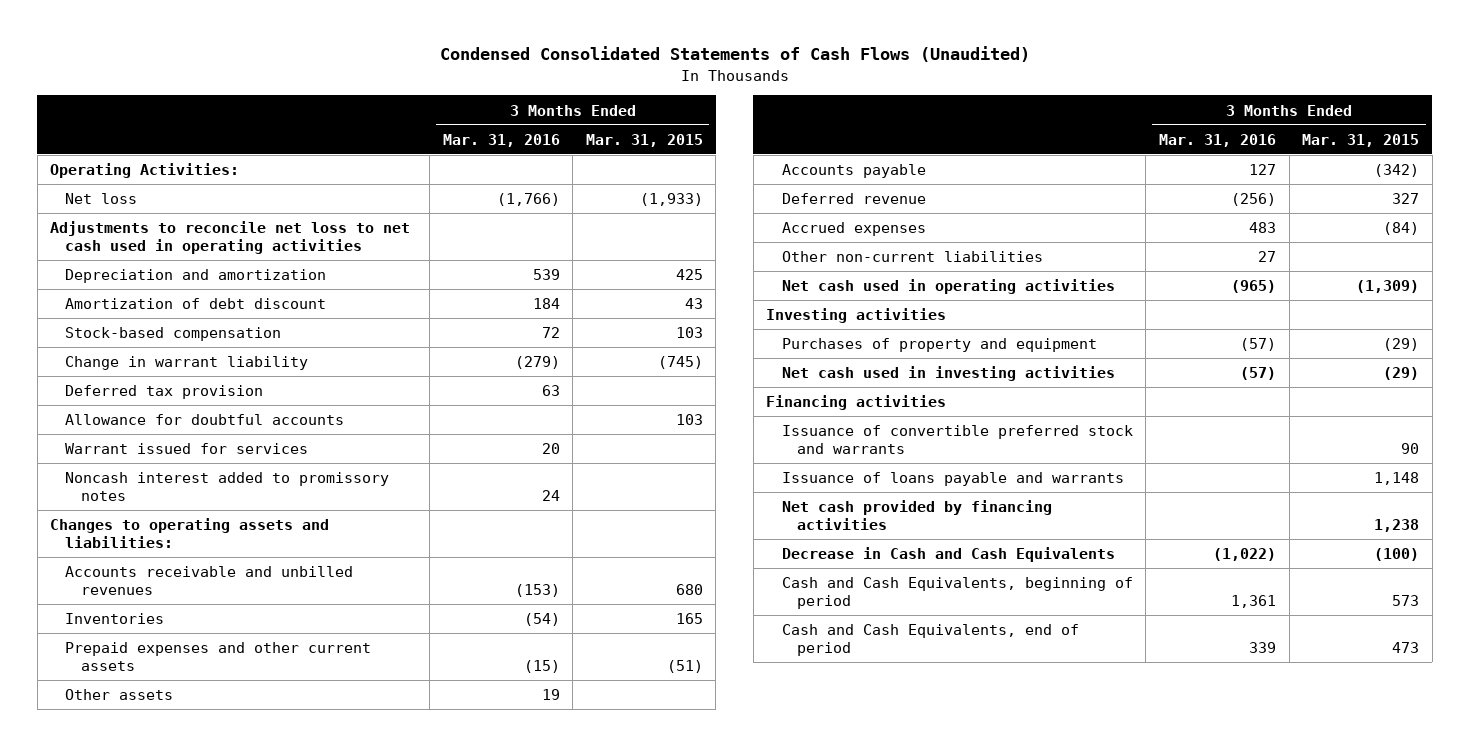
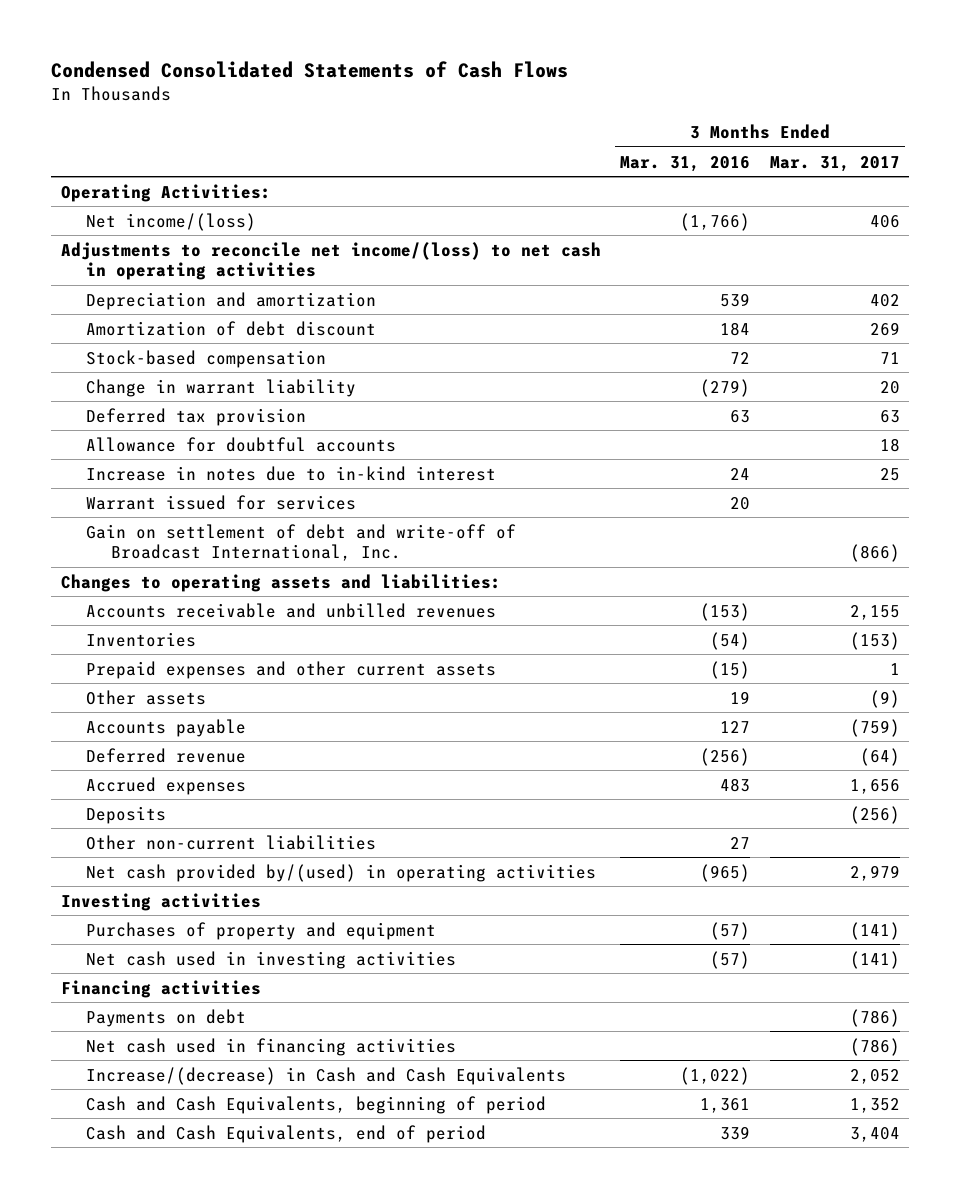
[439,46,1030,63] Condensed Consolidated Statements of Cash Flows (Unaudited) -> [50,61,568,79] Condensed Consolidated Statements of Cash Flows
[585,133,703,147] Mar. 31, 2015 -> none
none -> [769,155,900,172] Mar. 31, 2017
[65,193,138,205] Net loss -> [85,212,256,231] Net income/(loss)
[50,221,411,254] Adjustments to reconcile net loss to net cash used in operating activities -> [60,241,601,280] Adjustments to reconcile net income/(loss) to net cash in operating activities
none -> [85,465,496,481] Increase in notes due to in-kind interest
[65,472,390,501] Noncash interest added to promissory notes -> none
none -> [85,523,516,561] Gain on settlement of debt and write-off of Broadcast International, Inc.
none -> [85,805,166,824] Deposits
[781,279,1115,295] Net cash used in operating activities -> [85,863,596,882] Net cash provided by/(used) in operating activities
[781,425,1133,454] Issuance of convertible preferred stock and warrants -> none
[781,472,1124,487] Issuance of loans payable and warrants -> none
none -> [85,1008,246,1027] Payments on debt
[781,500,1052,530] Net cash provided by financing activities -> [85,1037,456,1056] Net cash used in financing activities
[781,547,1115,563] Decrease in Cash and Cash Equivalents -> [85,1066,566,1085] Increase/(decrease) in Cash and Cash Equivalents

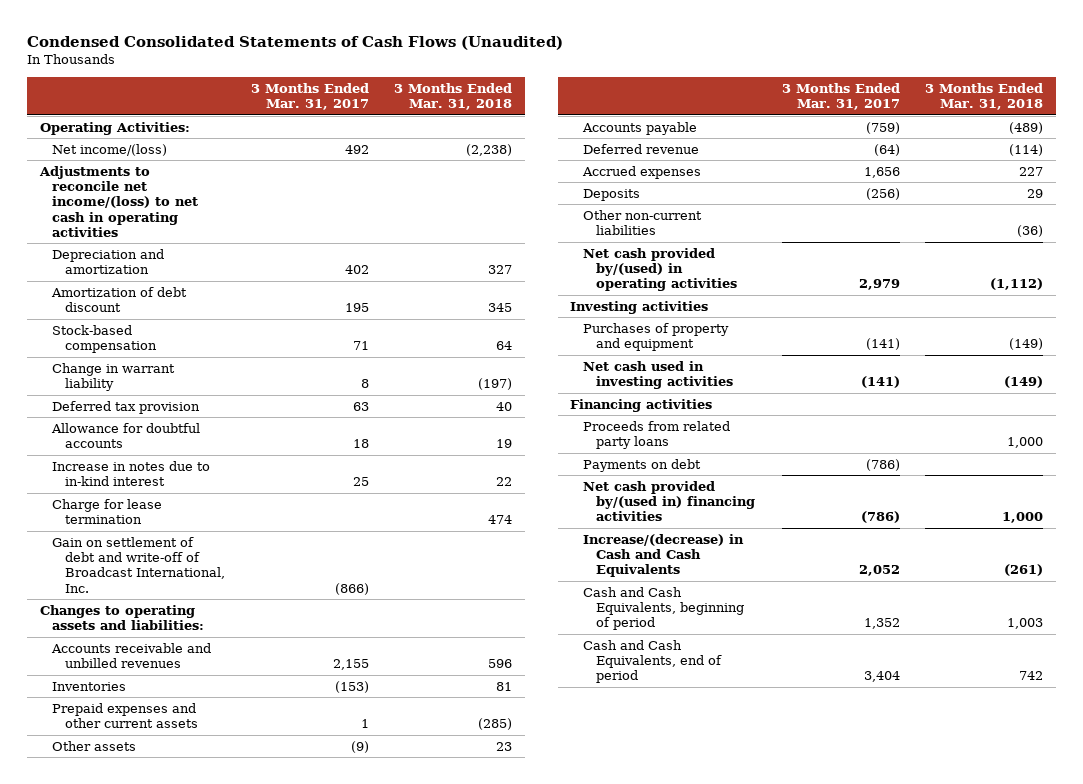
[50,61,568,79] Condensed Consolidated Statements of Cash Flows -> [26,35,563,50] Condensed Consolidated Statements of Cash Flows (Unaudited)
[620,155,751,172] Mar. 31, 2016 -> none
none -> [394,83,513,111] 3 Months Ended Mar. 31, 2018
[869,214,900,228] 406 -> [344,144,369,154] 492
[869,321,900,336] 269 -> [344,303,369,313] 195
[879,380,900,394] 20 -> [360,379,369,389] 8
[85,494,356,510] Warrant issued for services -> none
none -> [52,498,163,525] Charge for lease termination
none -> [583,420,731,450] Proceeds from related party loans
[85,1037,456,1056] Net cash used in financing activities -> [583,480,755,522] Net cash provided by/(used in) financing activities

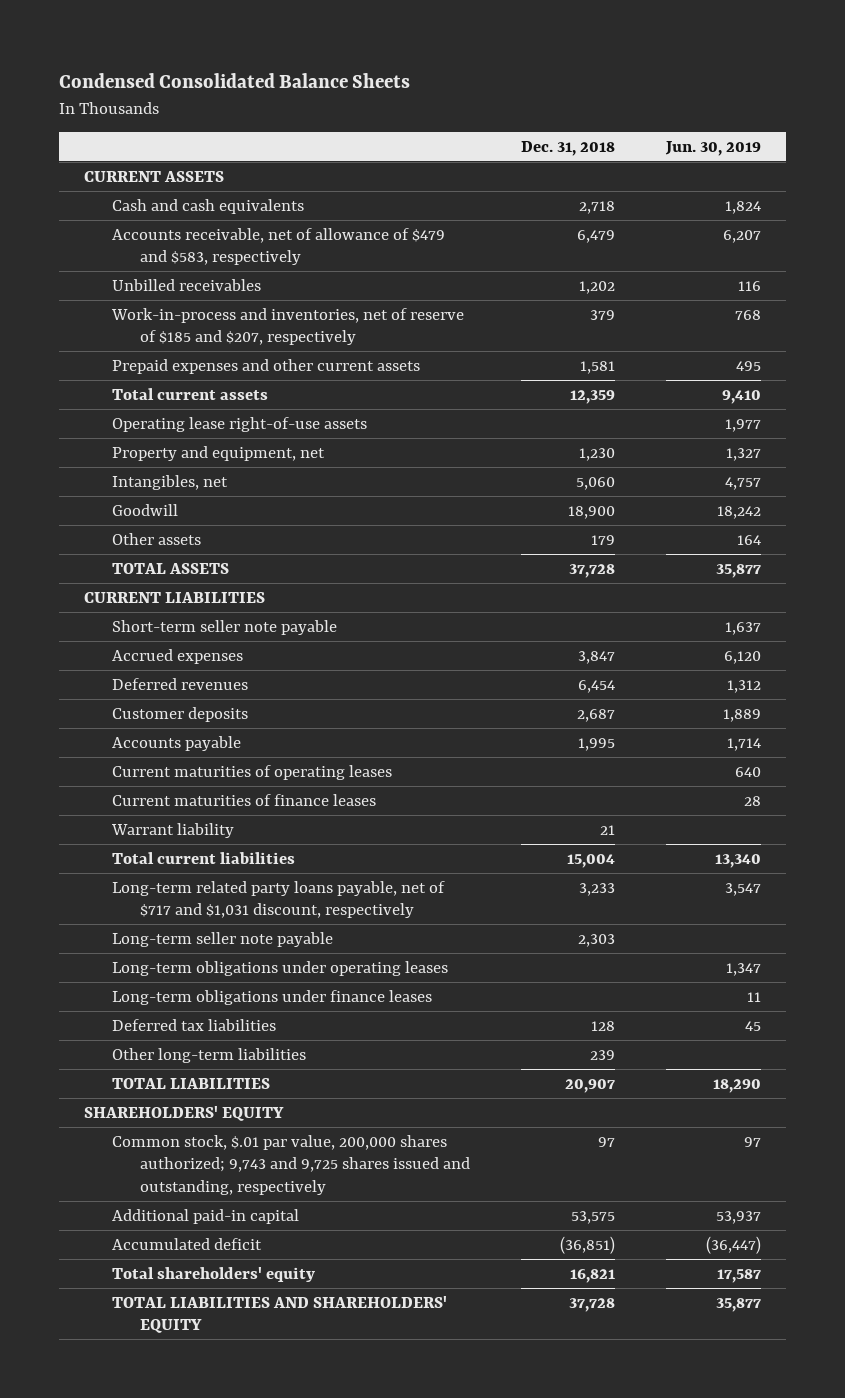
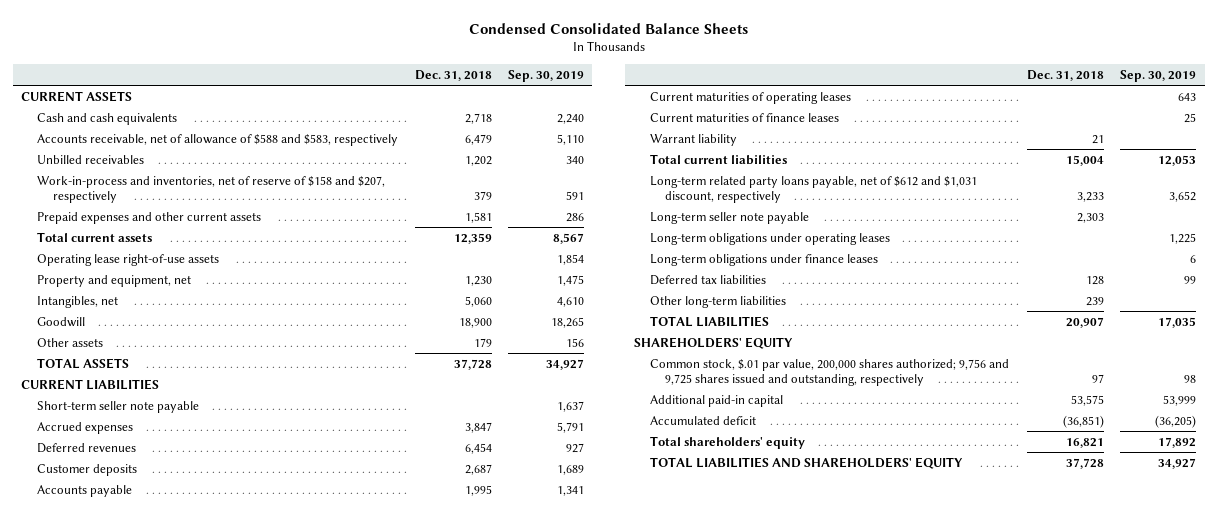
[664,141,761,157] Jun. 30, 2019 -> none
none -> [508,70,585,83] Sep. 30, 2019
[112,227,446,266] Accounts receivable, net of allowance of $479 and $583, respectively -> [37,133,399,146] Accounts receivable, net of allowance of $588 and $583, respectively
[111,307,465,346] Work-in-process and inventories, net of reserve of $185 and $207, respectively -> [37,175,386,204] Work-in-process and inventories, net of reserve of $158 and $207, respectively
[112,880,446,919] Long-term related party loans payable, net of $717 and $1,031 discount, respectively -> [649,175,977,204] Long-term related party loans payable, net of $612 and $1,031 discount, respectively
[112,1134,471,1195] Common stock, $.01 par value, 200,000 shares authorized; 9,743 and 9,725 shares issued and outstanding, respectively -> [649,358,1009,387] Common stock, $.01 par value, 200,000 shares authorized; 9,756 and 9,725 shares issued and outstanding, respectively

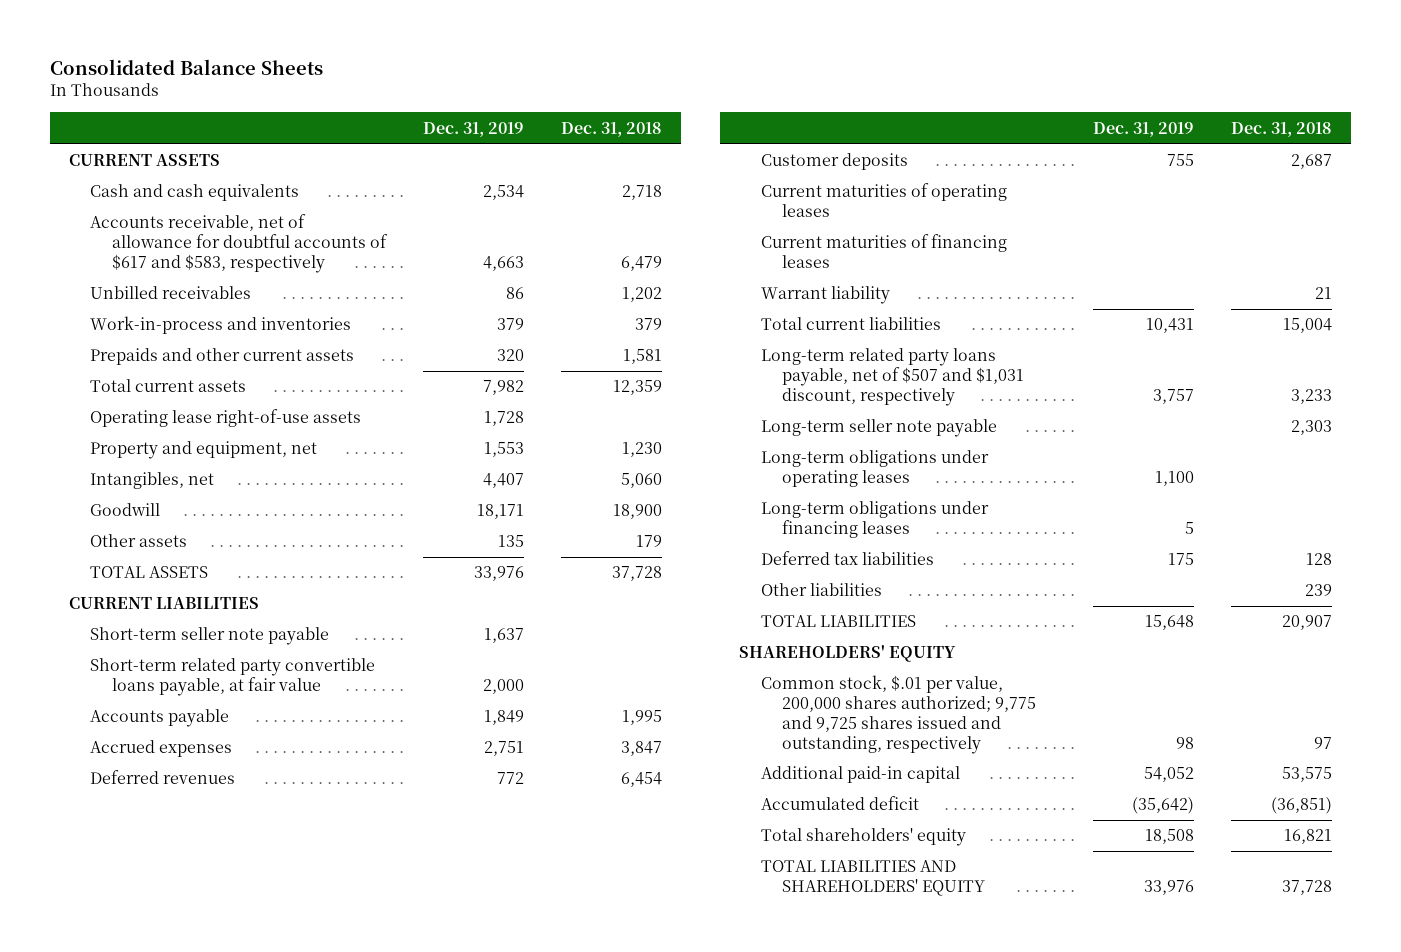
[468,22,748,34] Condensed Consolidated Balance Sheets -> [50,58,324,75] Consolidated Balance Sheets
[508,70,585,83] Sep. 30, 2019 -> none
none -> [422,121,524,137] Dec. 31, 2019
[37,133,399,146] Accounts receivable, net of allowance of $588 and $583, respectively -> [90,214,388,273] Accounts receivable, net of allowance for doubtful accounts of $617 and $583, respectively
[37,175,386,204] Work-in-process and inventories, net of reserve of $158 and $207, respectively -> [90,316,352,335] Work-in-process and inventories
[37,211,262,224] Prepaid expenses and other current assets -> [90,348,355,366] Prepaids and other current assets
none -> [90,658,376,697] Short-term related party convertible loans payable, at fair value
[37,484,133,497] Accounts payable -> [90,709,230,728] Accounts payable
[649,112,839,122] Current maturities of finance leases -> [760,234,1007,269] Current maturities of financing leases
[649,175,977,204] Long-term related party loans payable, net of $612 and $1,031 discount, respectively -> [760,348,1025,406] Long-term related party loans payable, net of $507 and $1,031 discount, respectively
[649,253,878,266] Long-term obligations under finance leases -> [760,501,989,539] Long-term obligations under financing leases
[649,295,786,308] Other long-term liabilities -> [760,583,882,597] Other liabilities
[649,358,1009,387] Common stock, $.01 par value, 200,000 shares authorized; 9,756 and 9,725 shares issued and outstanding, respectively -> [760,675,1037,754] Common stock, $.01 per value, 200,000 shares authorized; 9,775 and 9,725 shares issued and outstanding, respectively

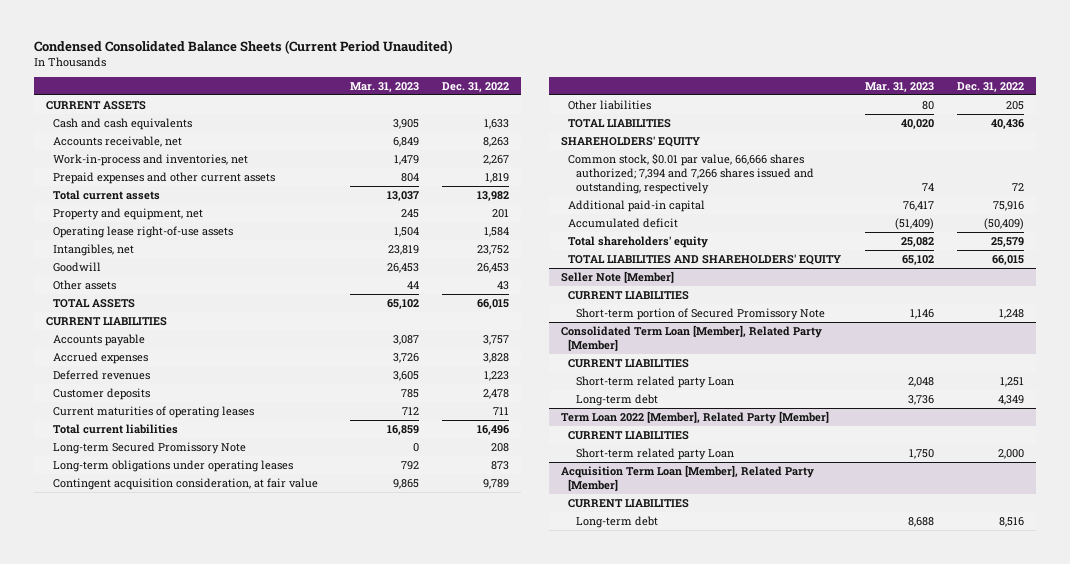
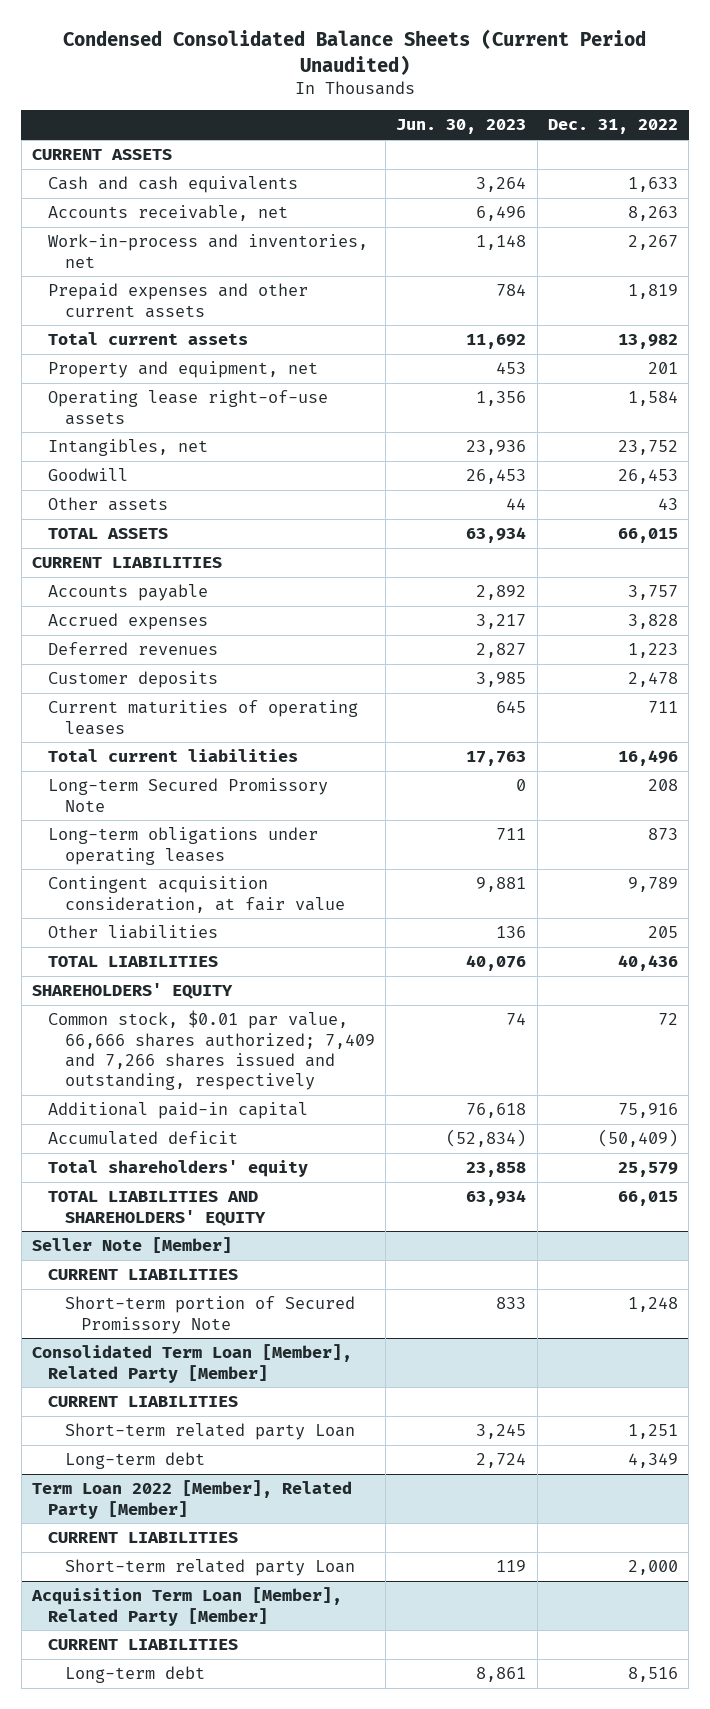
[349,82,419,93] Mar. 31, 2023 -> none
none -> [396,119,527,135] Jun. 30, 2023
[568,152,815,194] Common stock, $0.01 par value, 66,666 shares authorized; 7,394 and 7,266 shares issued and outstanding, respectively -> [48,1010,375,1091] Common stock, $0.01 par value, 66,666 shares authorized; 7,409 and 7,266 shares issued and outstanding, respectively

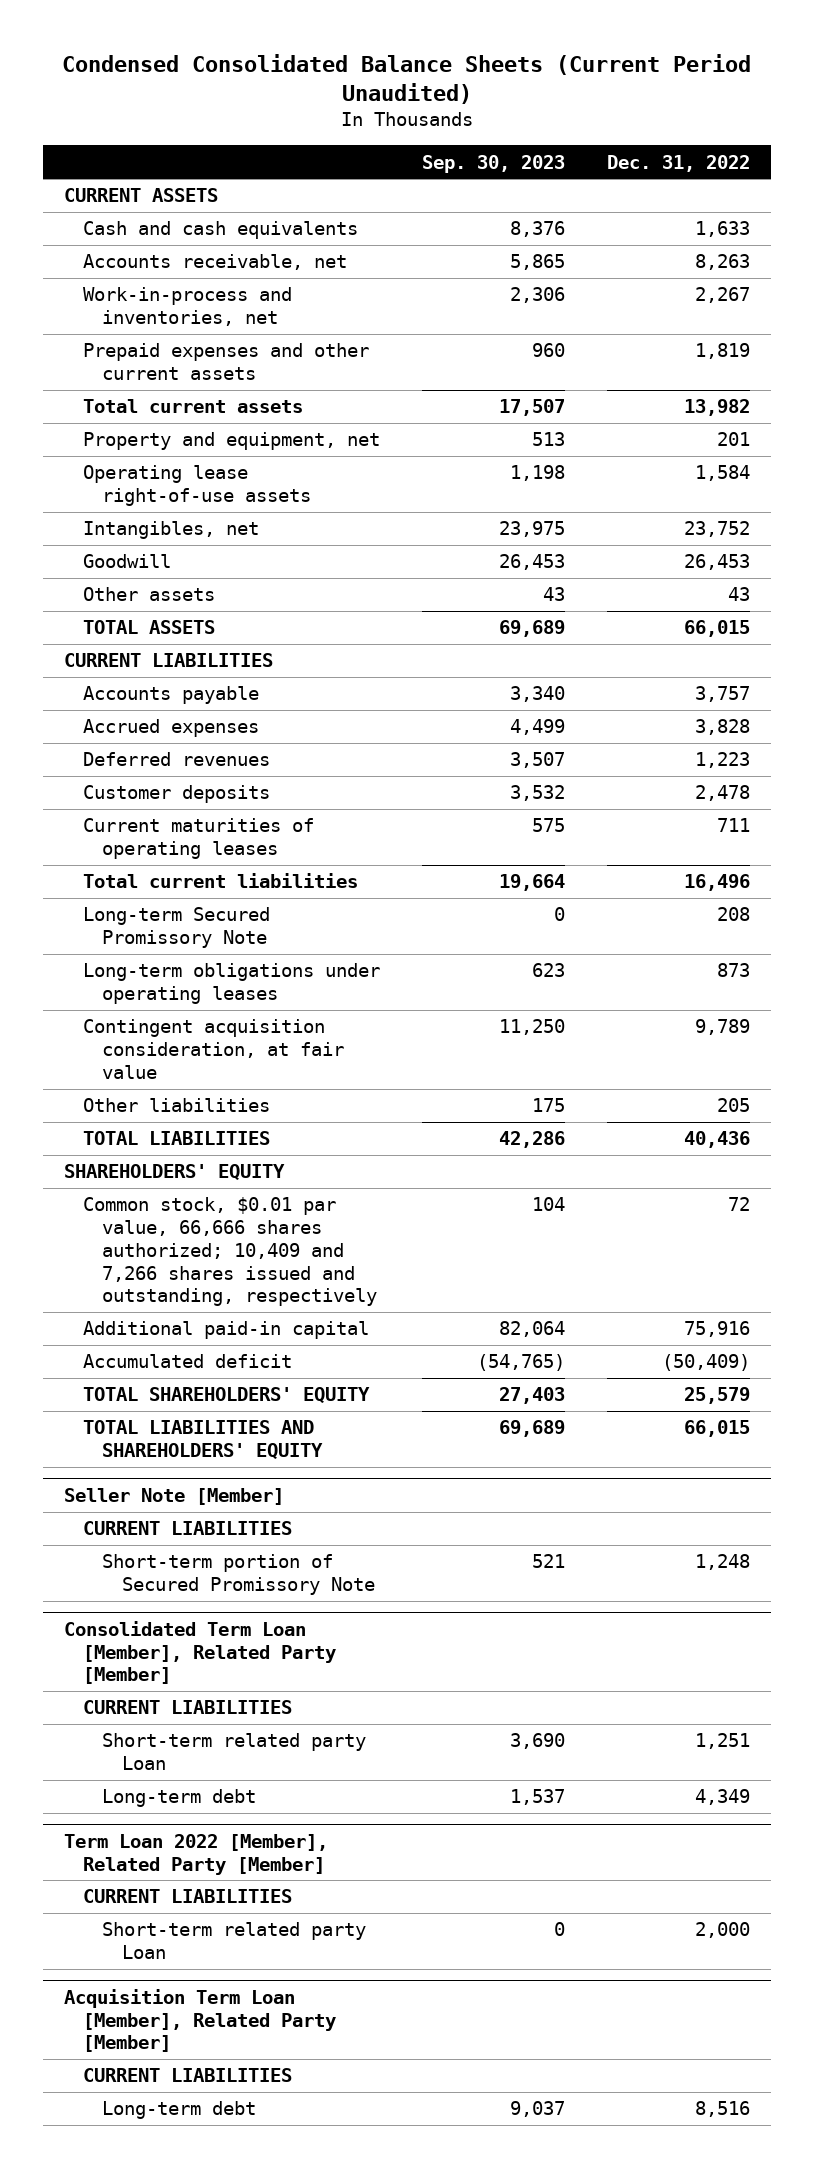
[396,119,527,135] Jun. 30, 2023 -> none
none -> [421,154,565,173] Sep. 30, 2023
[48,1010,375,1091] Common stock, $0.01 par value, 66,666 shares authorized; 7,409 and 7,266 shares issued and outstanding, respectively -> [82,1197,378,1307] Common stock, $0.01 par value, 66,666 shares authorized; 10,409 and 7,266 shares issued and outstanding, respectively
[48,1160,309,1178] Total shareholders' equity -> [82,1387,370,1404] TOTAL SHAREHOLDERS' EQUITY

